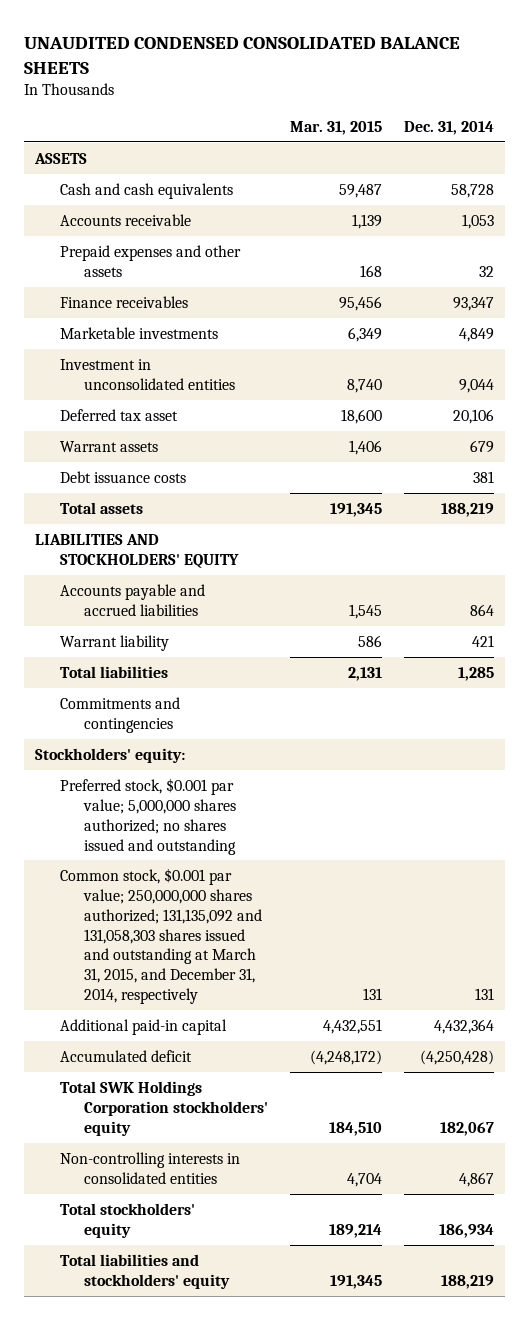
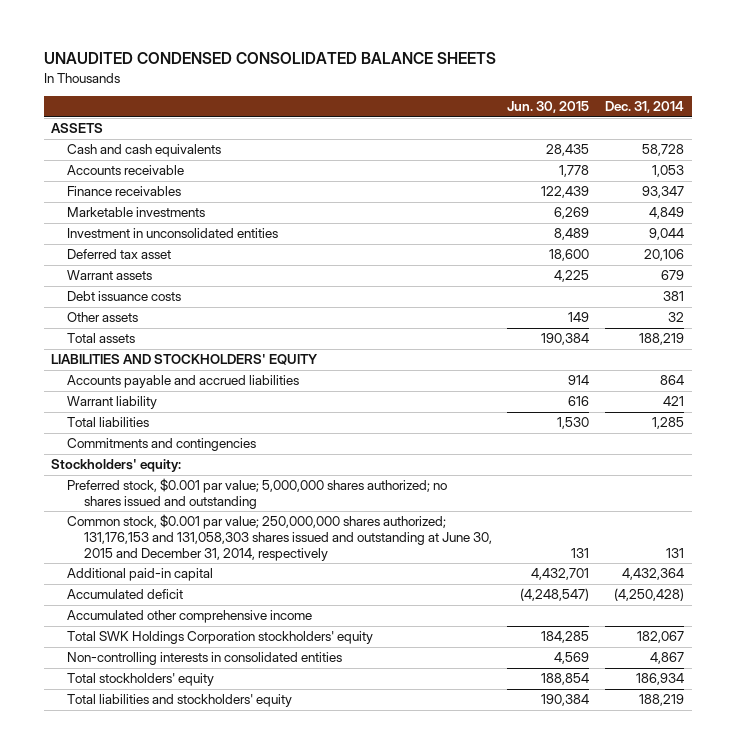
[290,121,383,136] Mar. 31, 2015 -> none
none -> [507,101,590,114] Jun. 30, 2015
[59,244,241,277] Prepaid expenses and other assets -> none
none -> [67,312,139,323] Other assets
[59,867,263,1005] Common stock, $0.001 par value; 250,000,000 shares authorized; 131,135,092 and 131,058,303 shares issued and outstanding at March 31, 2015, and December 31, 2014, respectively -> [67,514,492,561] Common stock, $0.001 par value; 250,000,000 shares authorized; 131,176,153 and 131,058,303 shares issued and outstanding at June 30, 2015 and December 31, 2014, respectively
none -> [67,610,313,624] Accumulated other comprehensive income

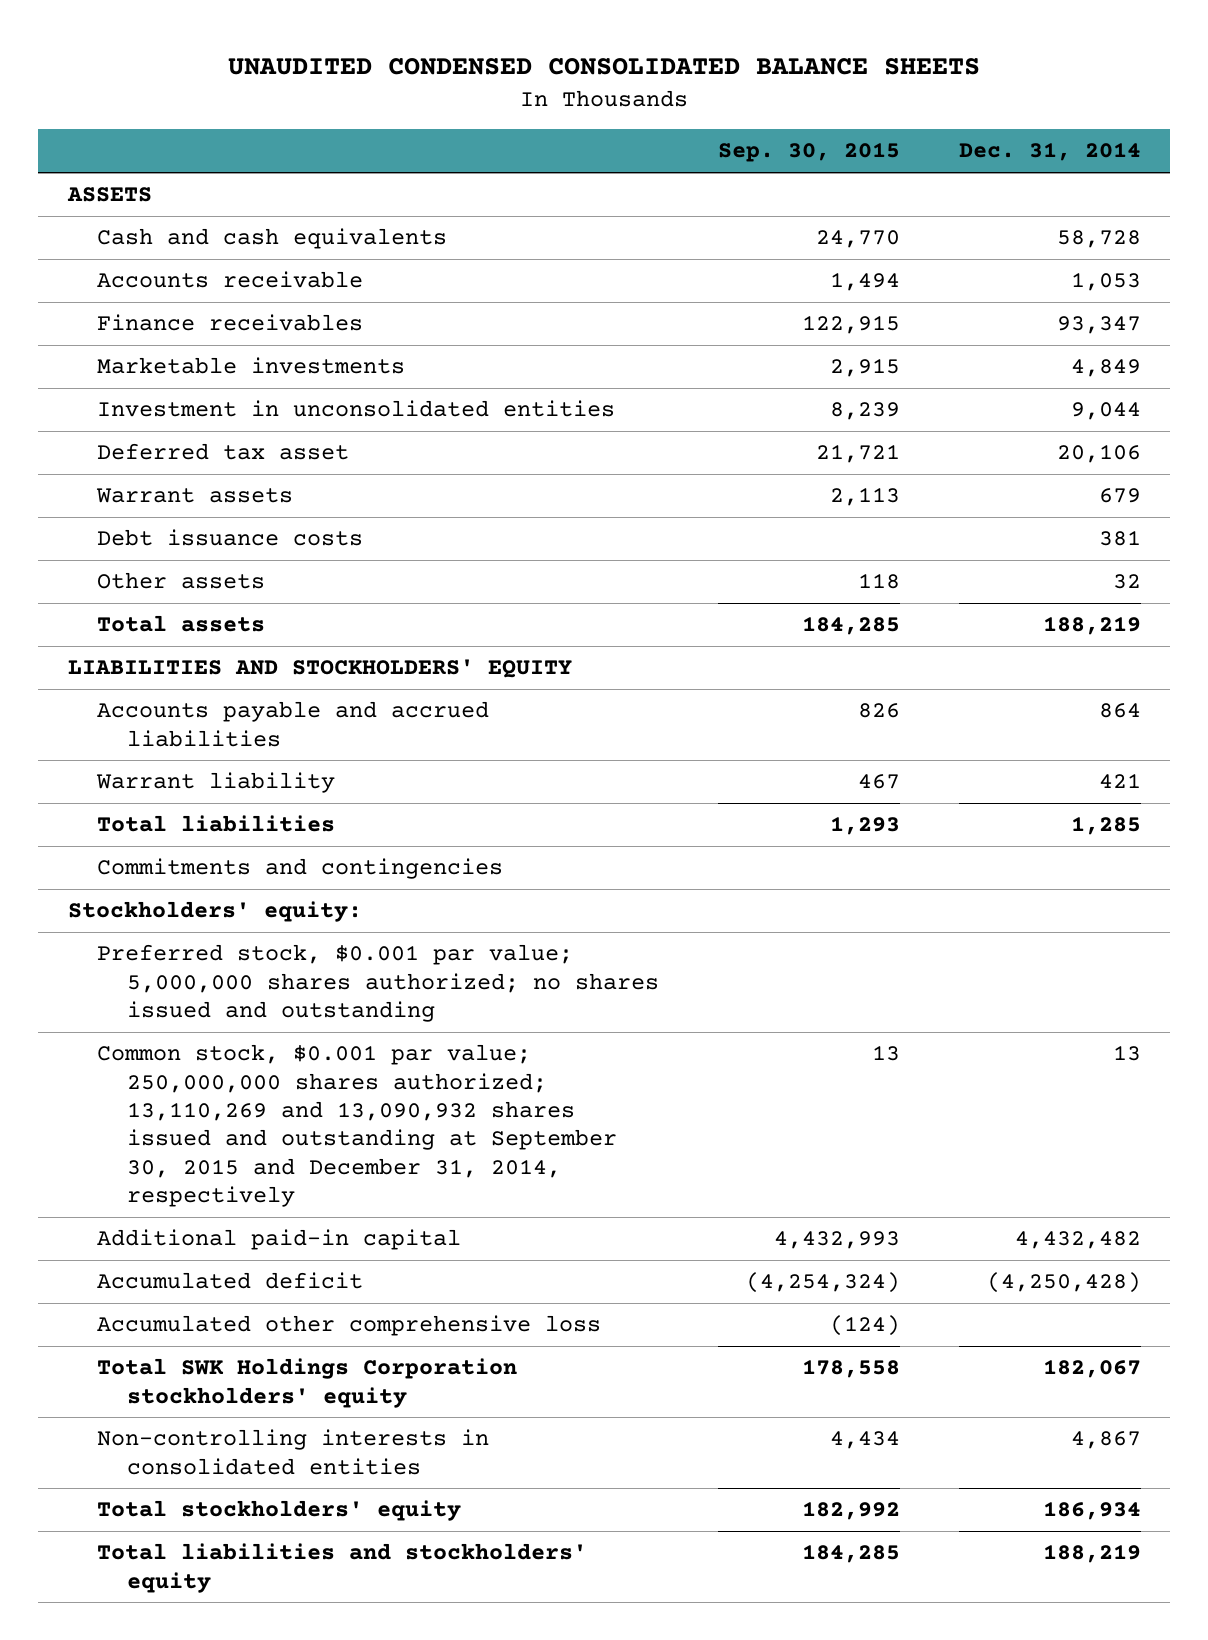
[507,101,590,114] Jun. 30, 2015 -> none
none -> [717,142,900,163] Sep. 30, 2015
[67,514,492,561] Common stock, $0.001 par value; 250,000,000 shares authorized; 131,176,153 and 131,058,303 shares issued and outstanding at June 30, 2015 and December 31, 2014, respectively -> [97,1044,618,1208] Common stock, $0.001 par value; 250,000,000 shares authorized; 13,110,269 and 13,090,932 shares issued and outstanding at September 30, 2015 and December 31, 2014, respectively
[665,547,684,558] 131 -> [1112,1045,1141,1062] 13
[621,568,684,581] 4,432,364 -> [1014,1231,1141,1250] 4,432,482
[67,610,313,624] Accumulated other comprehensive income -> [97,1315,602,1337] Accumulated other comprehensive loss

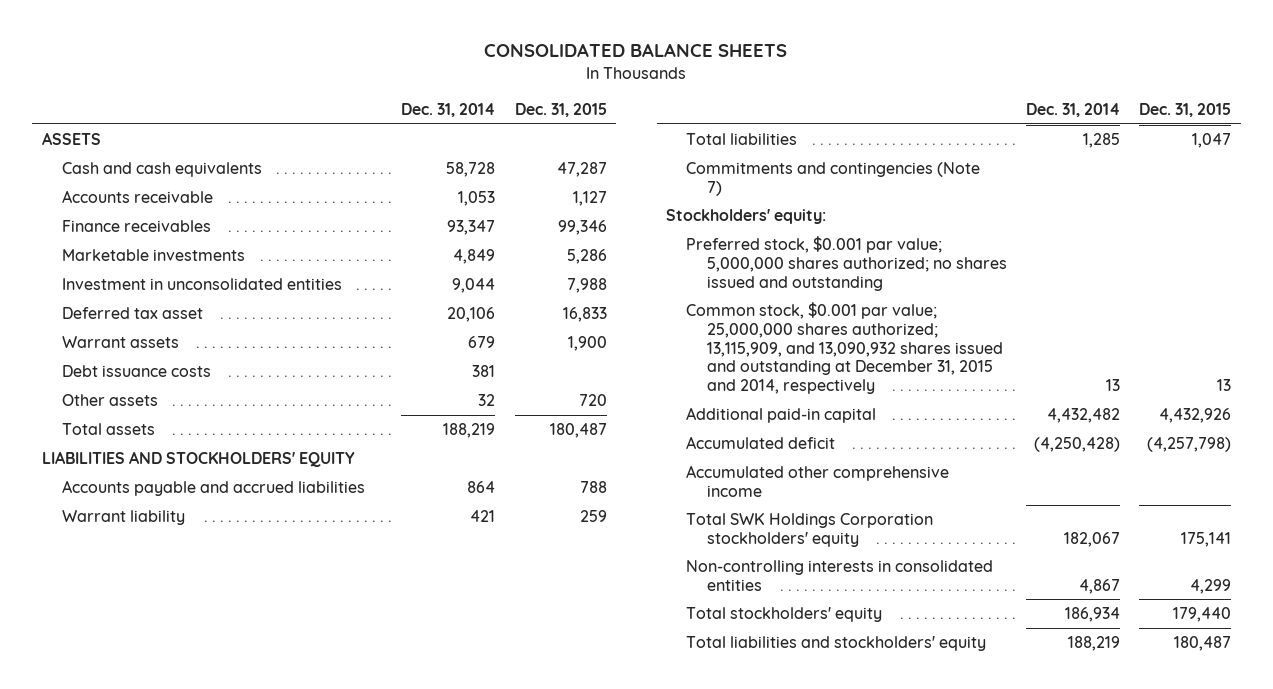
[228,58,981,76] UNAUDITED CONDENSED CONSOLIDATED BALANCE SHEETS -> [484,43,788,58] CONSOLIDATED BALANCE SHEETS
[717,142,900,163] Sep. 30, 2015 -> none
none -> [514,103,607,118] Dec. 31, 2015
[97,858,504,880] Commitments and contingencies -> [686,162,981,196] Commitments and contingencies (Note 7)
[97,1044,618,1208] Common stock, $0.001 par value; 250,000,000 shares authorized; 13,110,269 and 13,090,932 shares issued and outstanding at September 30, 2015 and December 31, 2014, respectively -> [686,302,1003,395] Common stock, $0.001 par value; 25,000,000 shares authorized; 13,115,909, and 13,090,932 shares issued and outstanding at December 31, 2015 and 2014, respectively
[97,1315,602,1337] Accumulated other comprehensive loss -> [686,465,950,497] Accumulated other comprehensive income

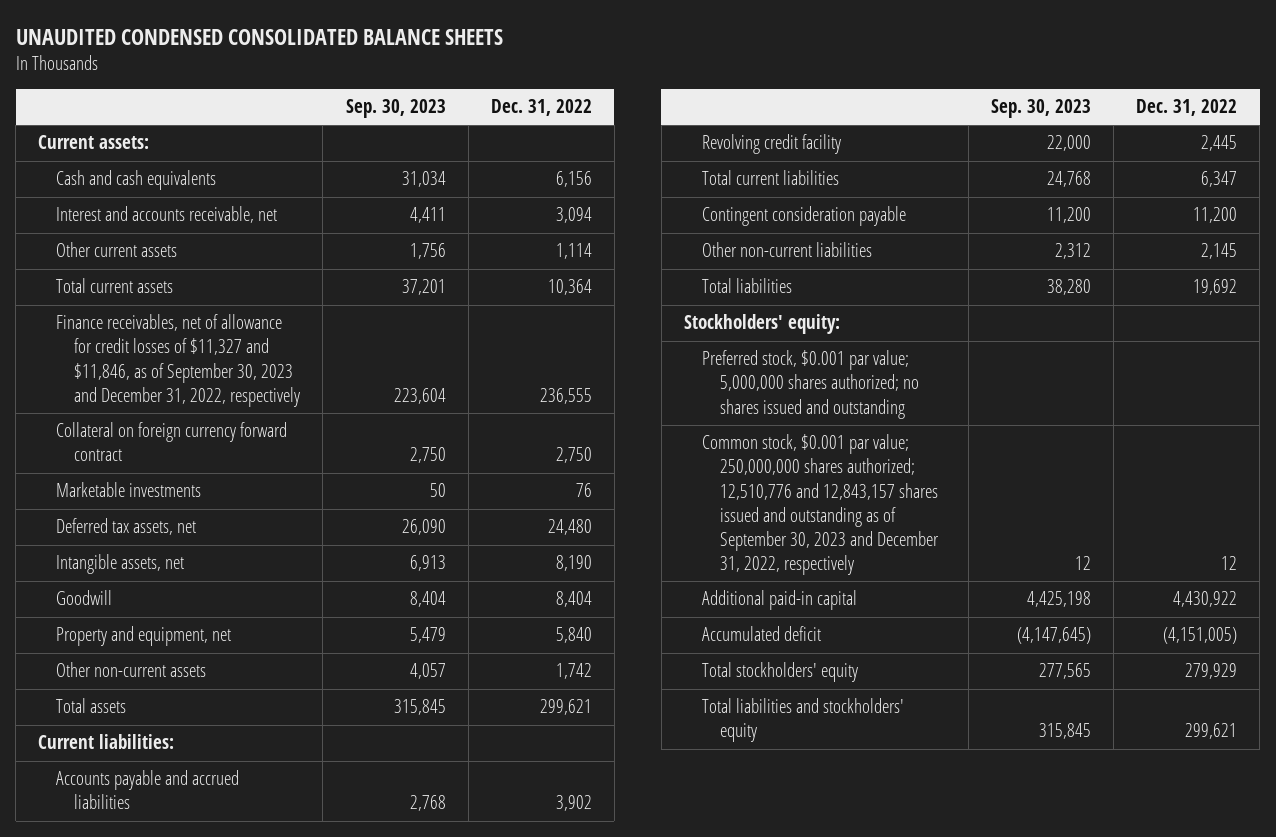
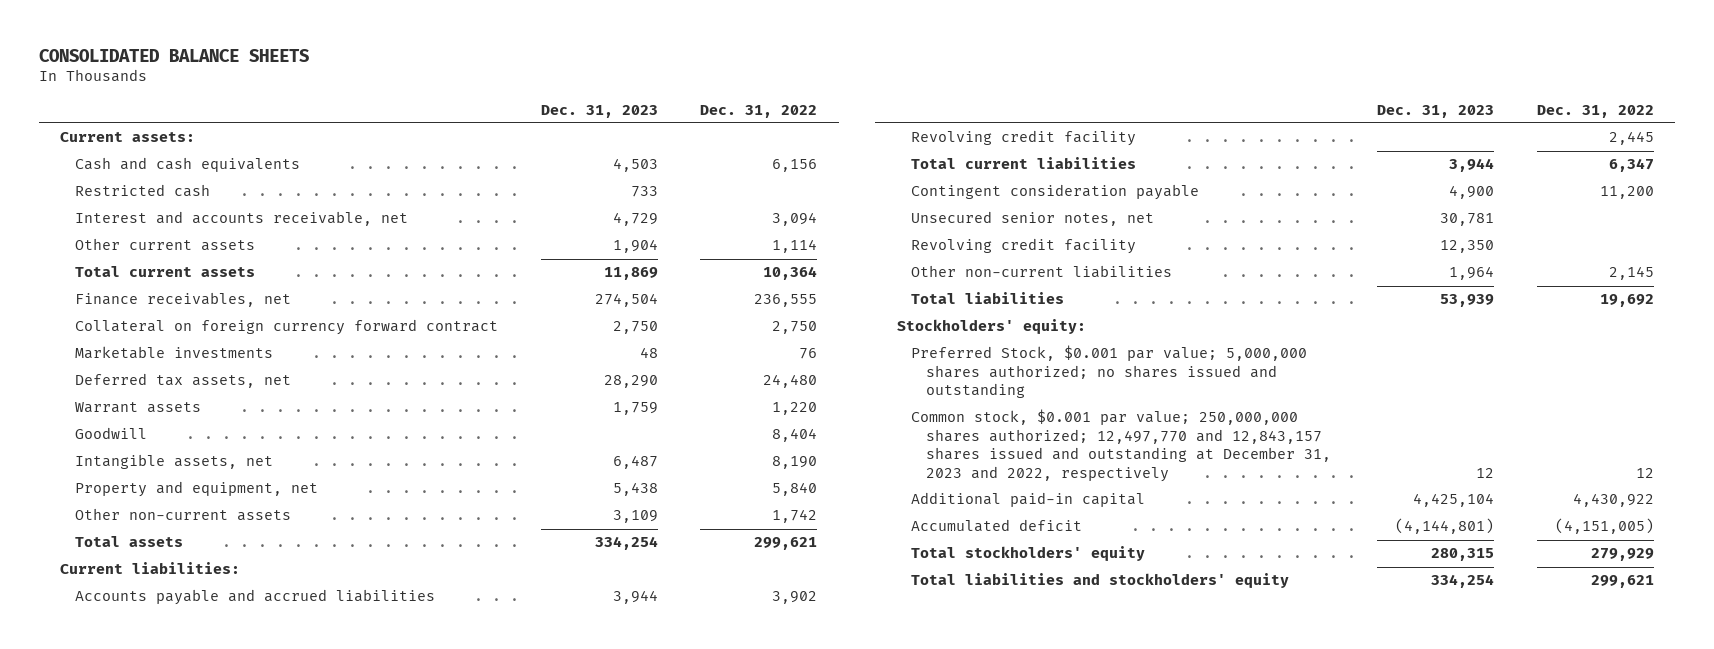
[15,28,503,45] UNAUDITED CONDENSED CONSOLIDATED BALANCE SHEETS -> [38,48,309,62] CONSOLIDATED BALANCE SHEETS
[345,99,446,119] Sep. 30, 2023 -> none
none -> [540,104,658,118] Dec. 31, 2023
none -> [74,184,210,198] Restricted cash
[56,314,301,407] Finance receivables, net of allowance for credit losses of $11,327 and $11,846, as of September 30, 2023 and December 31, 2022, respectively -> [74,292,291,308] Finance receivables, net
none -> [74,402,201,414] Warrant assets
[56,554,185,575] Intangible assets, net -> [74,454,273,470] Intangible assets, net
none -> [911,211,1155,227] Unsecured senior notes, net
none -> [911,238,1137,255] Revolving credit facility
[701,350,919,419] Preferred stock, $0.001 par value; 5,000,000 shares authorized; no shares issued and outstanding -> [911,345,1308,399] Preferred Stock, $0.001 par value; 5,000,000 shares authorized; no shares issued and outstanding
[701,434,939,575] Common stock, $0.001 par value; 250,000,000 shares authorized; 12,510,776 and 12,843,157 shares issued and outstanding as of September 30, 2023 and December 31, 2022, respectively -> [911,409,1331,482] Common stock, $0.001 par value; 250,000,000 shares authorized; 12,497,770 and 12,843,157 shares issued and outstanding at December 31, 2023 and 2022, respectively

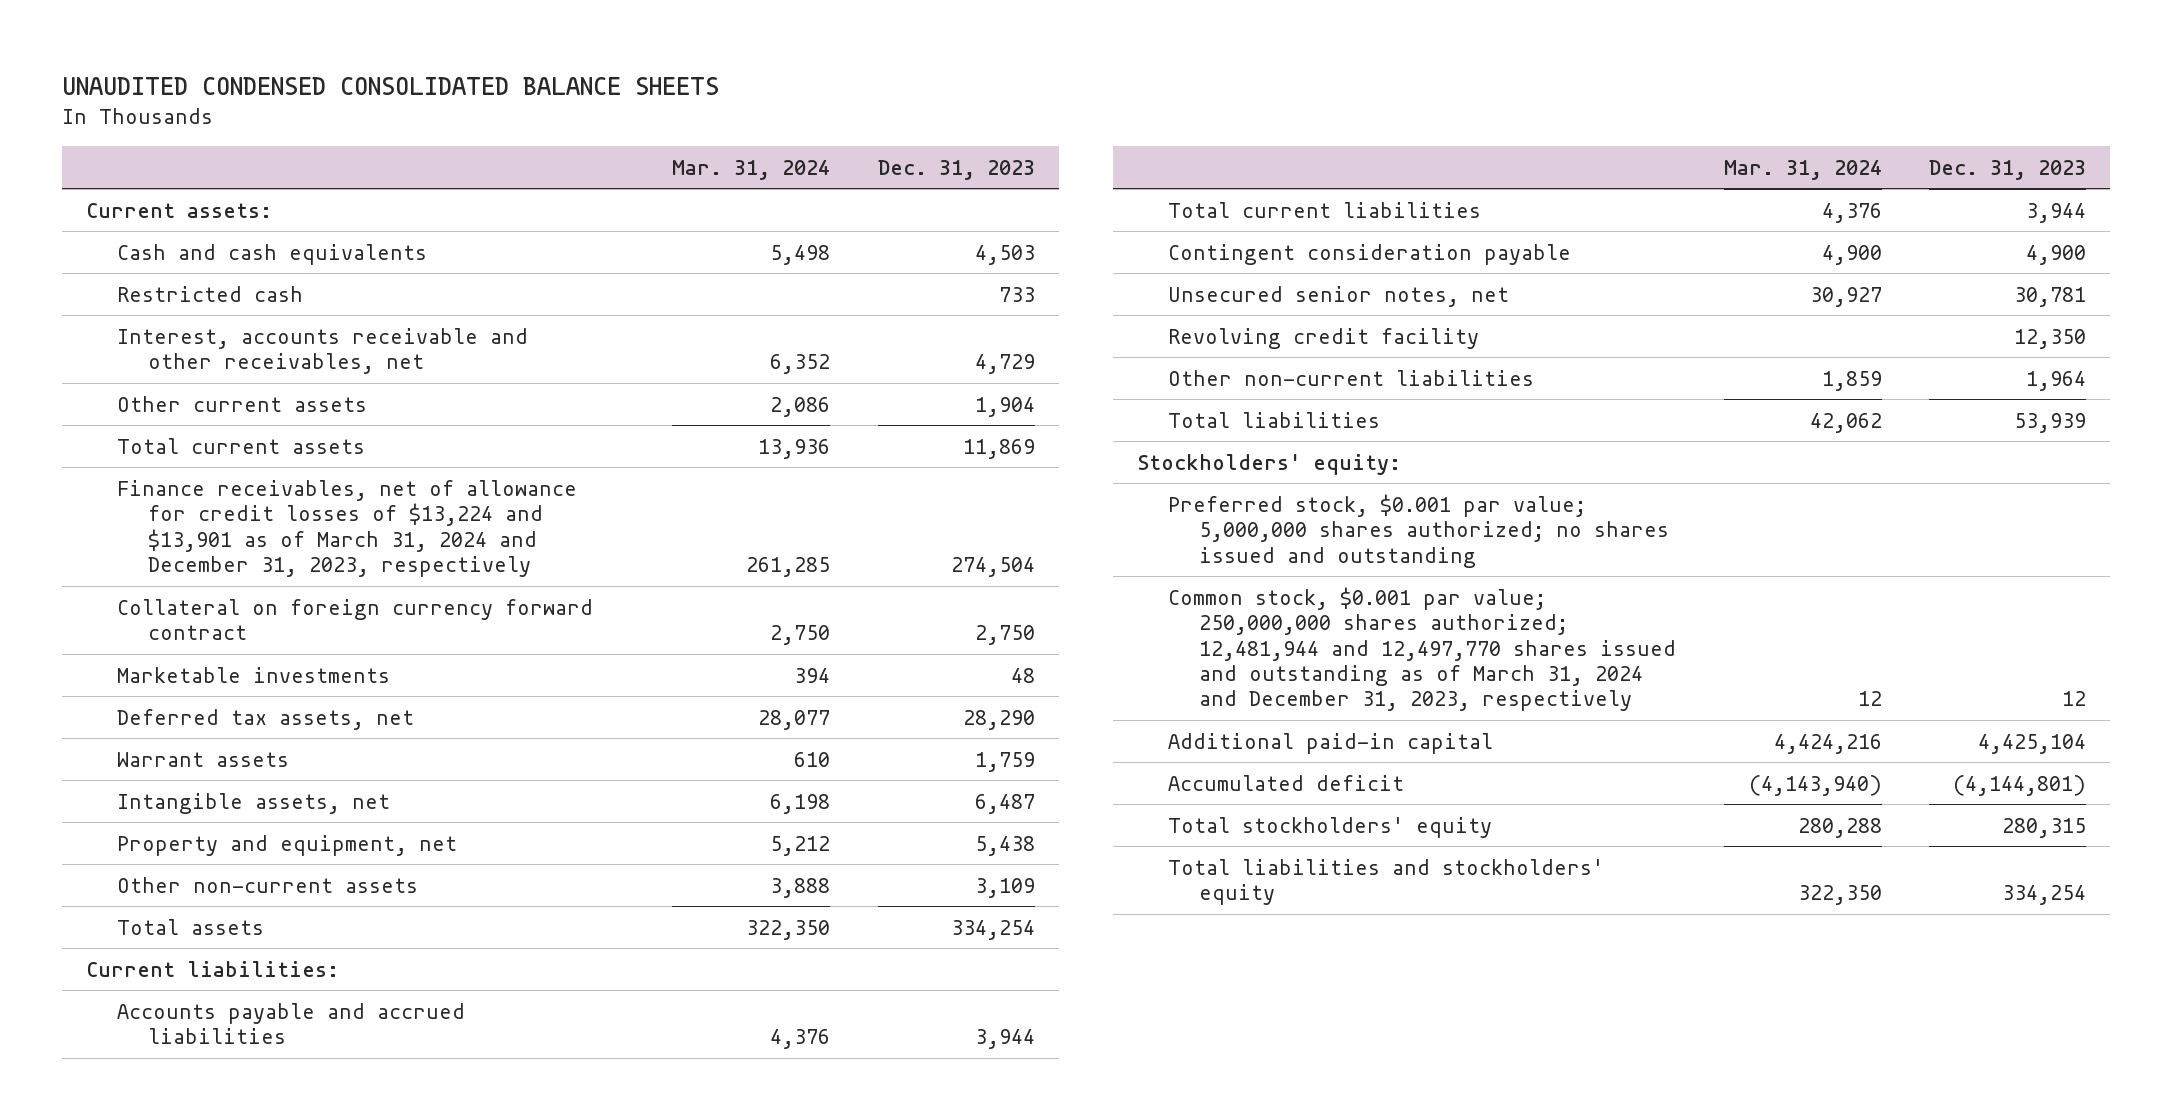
[38,48,309,62] CONSOLIDATED BALANCE SHEETS -> [61,77,719,96] UNAUDITED CONDENSED CONSOLIDATED BALANCE SHEETS
[700,104,818,118] Dec. 31, 2022 -> none
none -> [672,159,831,180] Mar. 31, 2024
[74,211,408,227] Interest and accounts receivable, net -> [116,327,528,375] Interest, accounts receivable and other receivables, net
[74,292,291,308] Finance receivables, net -> [116,479,577,578] Finance receivables, net of allowance for credit losses of $13,224 and $13,901 as of March 31, 2024 and December 31, 2023, respectively
[74,427,147,440] Goodwill -> none
[911,130,1137,147] Revolving credit facility -> none
[911,345,1308,399] Preferred Stock, $0.001 par value; 5,000,000 shares authorized; no shares issued and outstanding -> [1167,493,1669,568] Preferred stock, $0.001 par value; 5,000,000 shares authorized; no shares issued and outstanding
[911,409,1331,482] Common stock, $0.001 par value; 250,000,000 shares authorized; 12,497,770 and 12,843,157 shares issued and outstanding at December 31, 2023 and 2022, respectively -> [1167,586,1676,712] Common stock, $0.001 par value; 250,000,000 shares authorized; 12,481,944 and 12,497,770 shares issued and outstanding as of March 31, 2024 and December 31, 2023, respectively

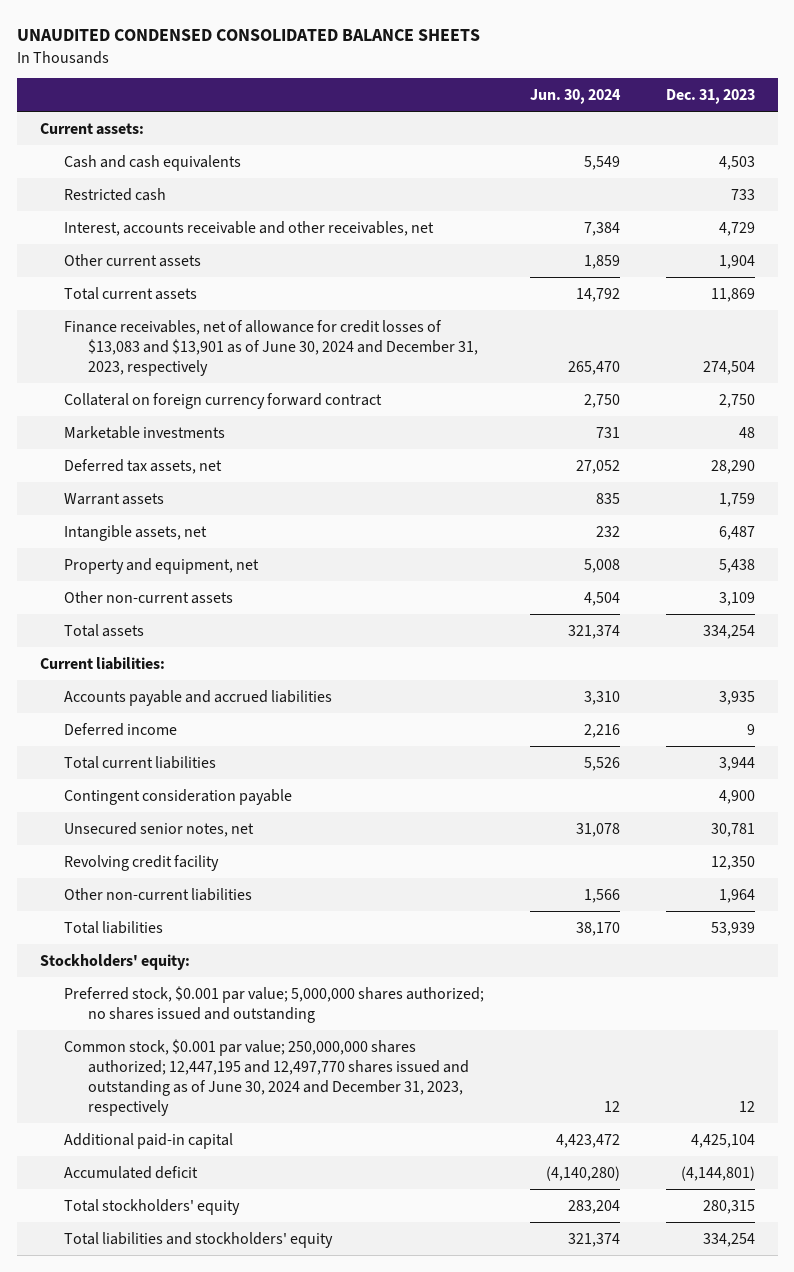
[672,159,831,180] Mar. 31, 2024 -> none
none -> [529,89,621,105] Jun. 30, 2024
[116,479,577,578] Finance receivables, net of allowance for credit losses of $13,224 and $13,901 as of March 31, 2024 and December 31, 2023, respectively -> [63,319,478,376] Finance receivables, net of allowance for credit losses of $13,083 and $13,901 as of June 30, 2024 and December 31, 2023, respectively
[975,1029,1036,1050] 3,944 -> [718,690,755,705] 3,935
none -> [63,722,177,736] Deferred income
[1167,586,1676,712] Common stock, $0.001 par value; 250,000,000 shares authorized; 12,481,944 and 12,497,770 shares issued and outstanding as of March 31, 2024 and December 31, 2023, respectively -> [63,1038,469,1116] Common stock, $0.001 par value; 250,000,000 shares authorized; 12,447,195 and 12,497,770 shares issued and outstanding as of June 30, 2024 and December 31, 2023, respectively

